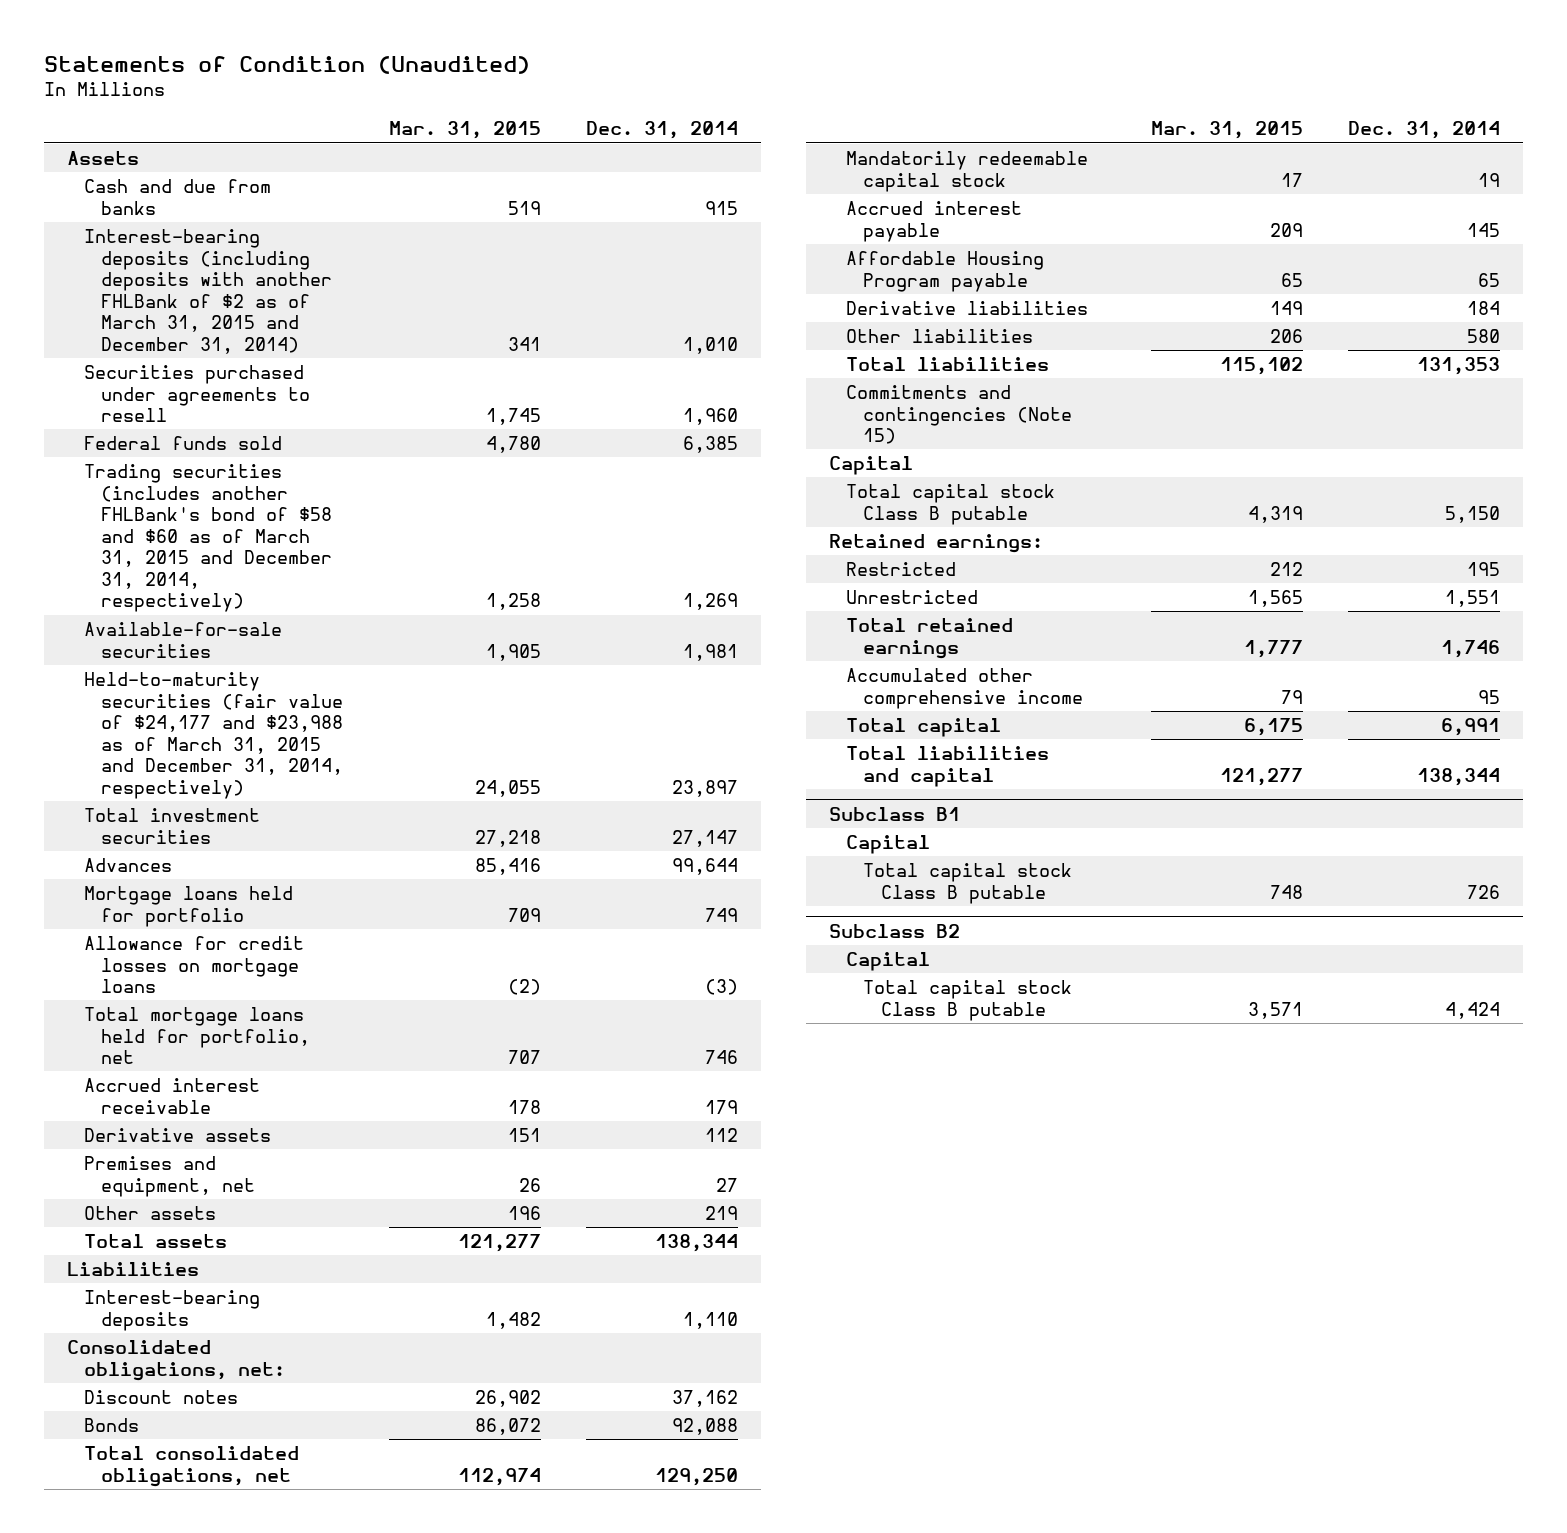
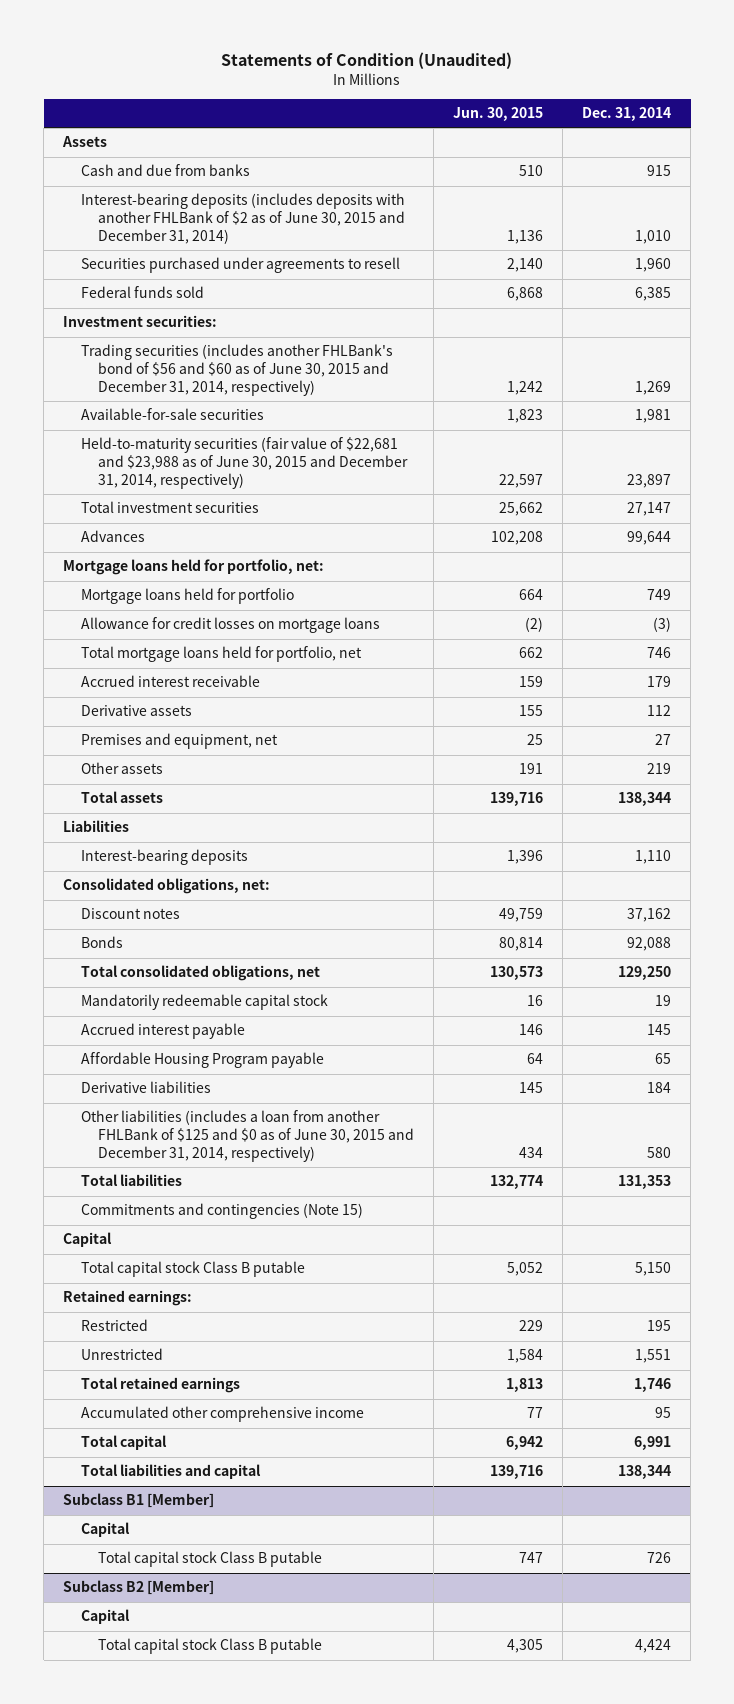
[388,121,541,140] Mar. 31, 2015 -> none
none -> [453,107,544,122] Jun. 30, 2015
[83,228,333,354] Interest-bearing deposits (including deposits with another FHLBank of $2 as of March 31, 2015 and December 31, 2014) -> [80,193,406,245] Interest-bearing deposits (includes deposits with another FHLBank of $2 as of June 30, 2015 and December 31, 2014)
none -> [63,315,218,328] Investment securities:
[83,463,333,613] Trading securities (includes another FHLBank's bond of $58 and $60 as of March 31, 2015 and December 31, 2014, respectively) -> [80,344,393,397] Trading securities (includes another FHLBank's bond of $56 and $60 as of June 30, 2015 and December 31, 2014, respectively)
[83,671,344,799] Held-to-maturity securities (fair value of $24,177 and $23,988 as of March 31, 2015 and December 31, 2014, respectively) -> [80,437,409,490] Held-to-maturity securities (fair value of $22,681 and $23,988 as of June 30, 2015 and December 31, 2014, respectively)
none -> [63,559,325,576] Mortgage loans held for portfolio, net:
[845,328,1033,343] Other liabilities -> [80,1110,415,1163] Other liabilities (includes a loan from another FHLBank of $125 and $0 as of June 30, 2015 and December 31, 2014, respectively)
[828,806,960,821] Subclass B1 -> [63,1493,215,1509] Subclass B1 [Member]
[828,923,960,938] Subclass B2 -> [63,1580,215,1596] Subclass B2 [Member]

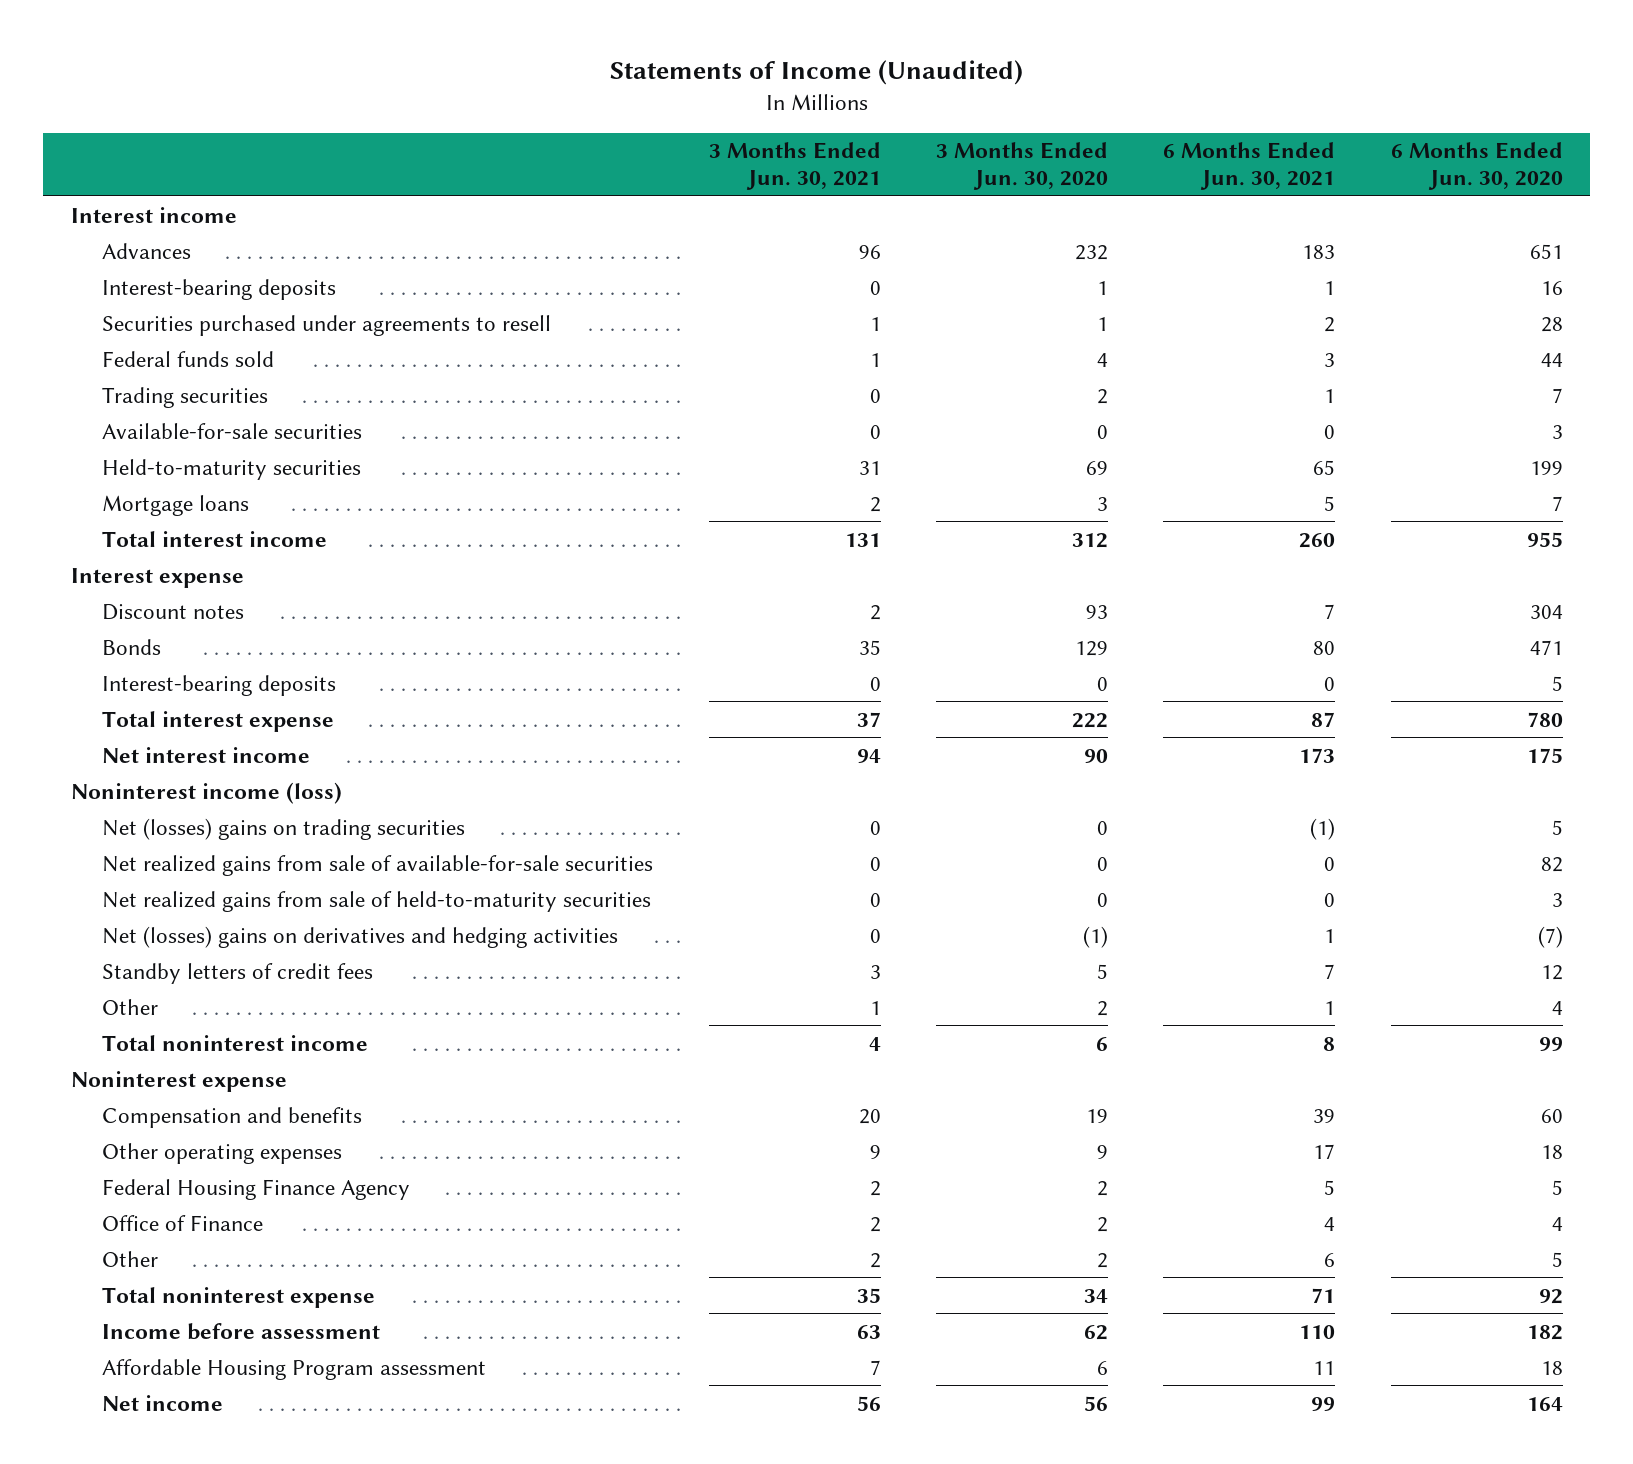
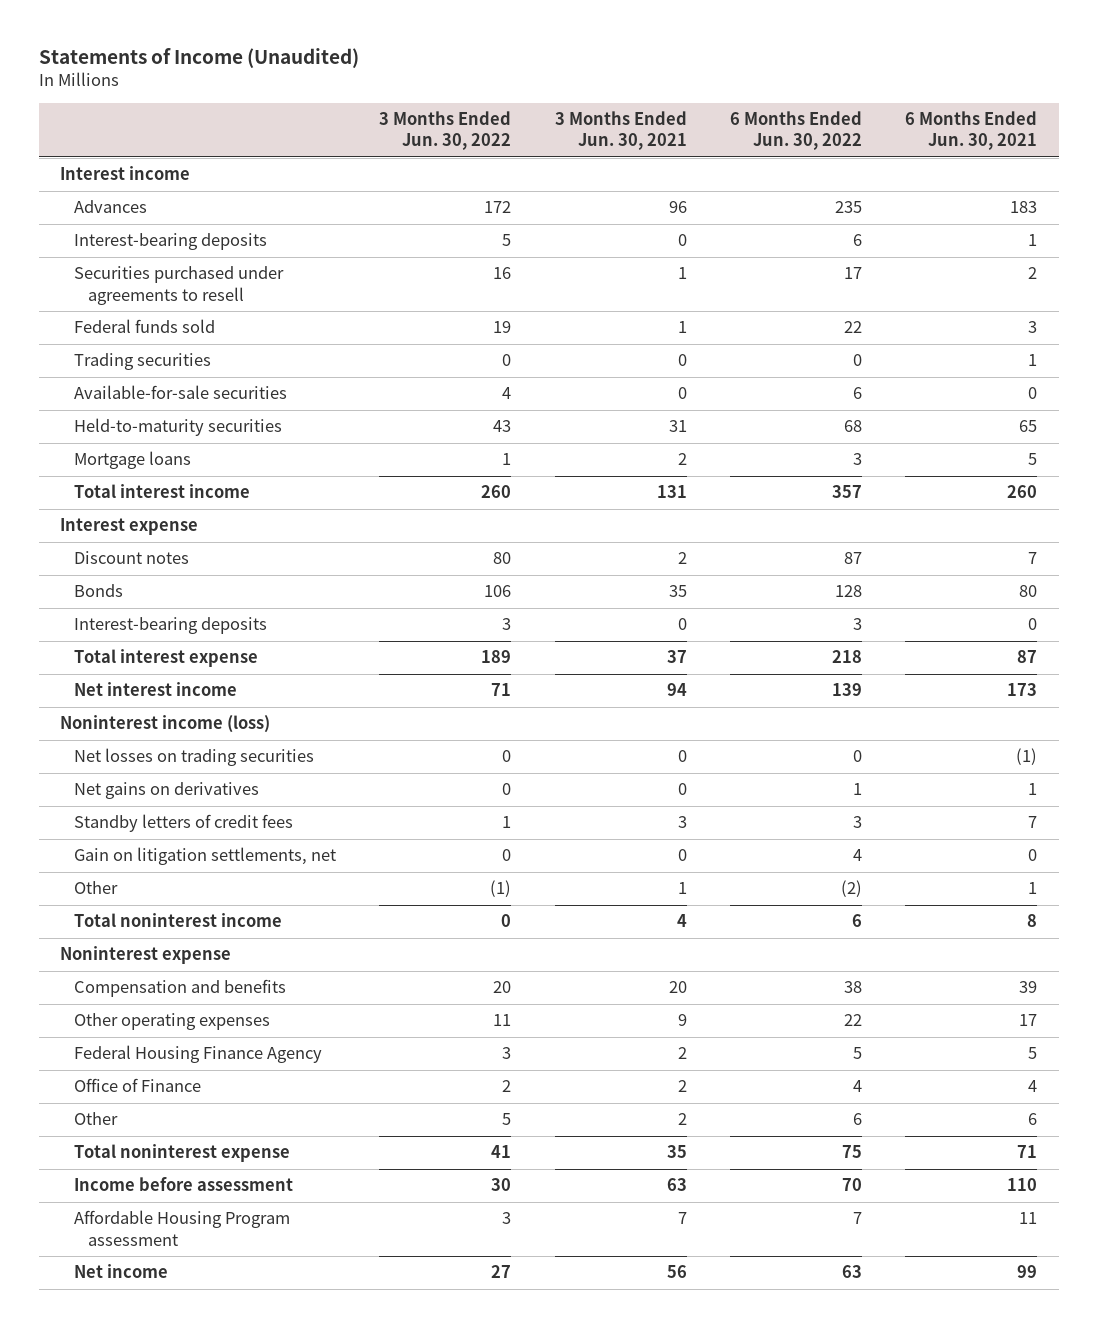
[935,142,1108,191] 3 Months Ended Jun. 30, 2020 -> none
[1390,142,1563,191] 6 Months Ended Jun. 30, 2020 -> none
none -> [379,111,512,151] 3 Months Ended Jun. 30, 2022
none -> [729,111,862,151] 6 Months Ended Jun. 30, 2022
[102,854,654,876] Net realized gains from sale of available-for-sale securities -> none
[102,890,652,912] Net realized gains from sale of held-to-maturity securities -> none
[102,817,466,840] Net (losses) gains on trading securities -> [74,748,315,767] Net losses on trading securities
[102,925,619,948] Net (losses) gains on derivatives and hedging activities -> [74,782,260,800] Net gains on derivatives
none -> [74,847,337,866] Gain on litigation settlements, net

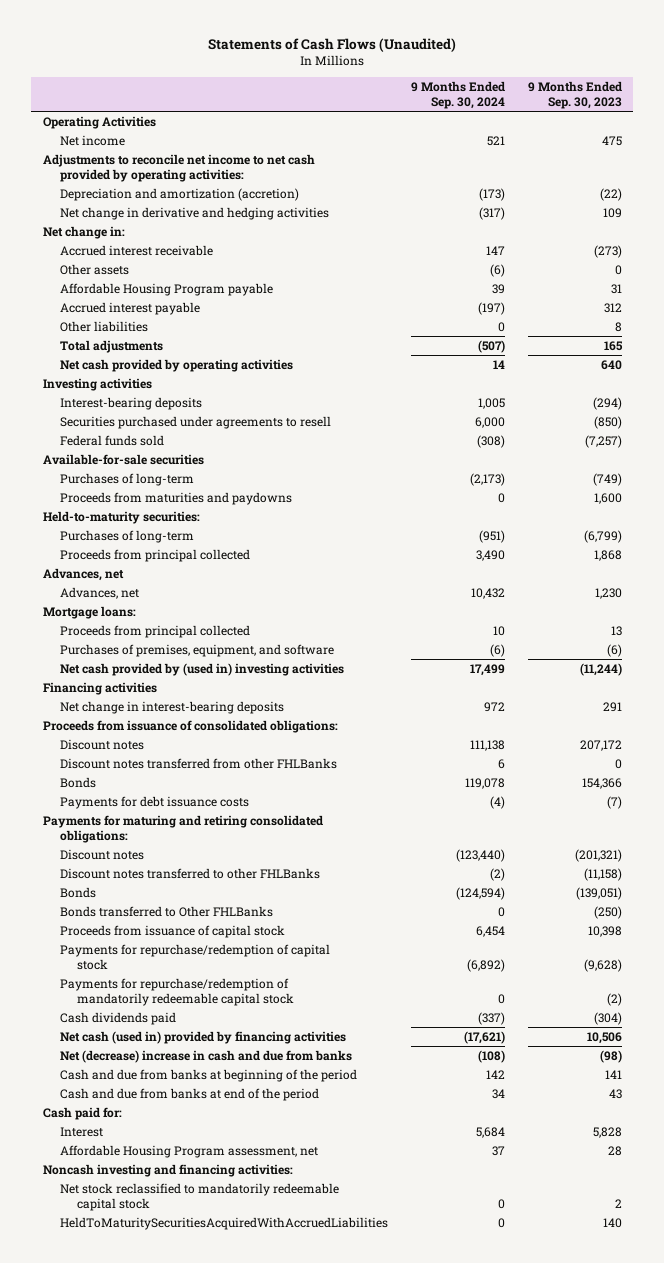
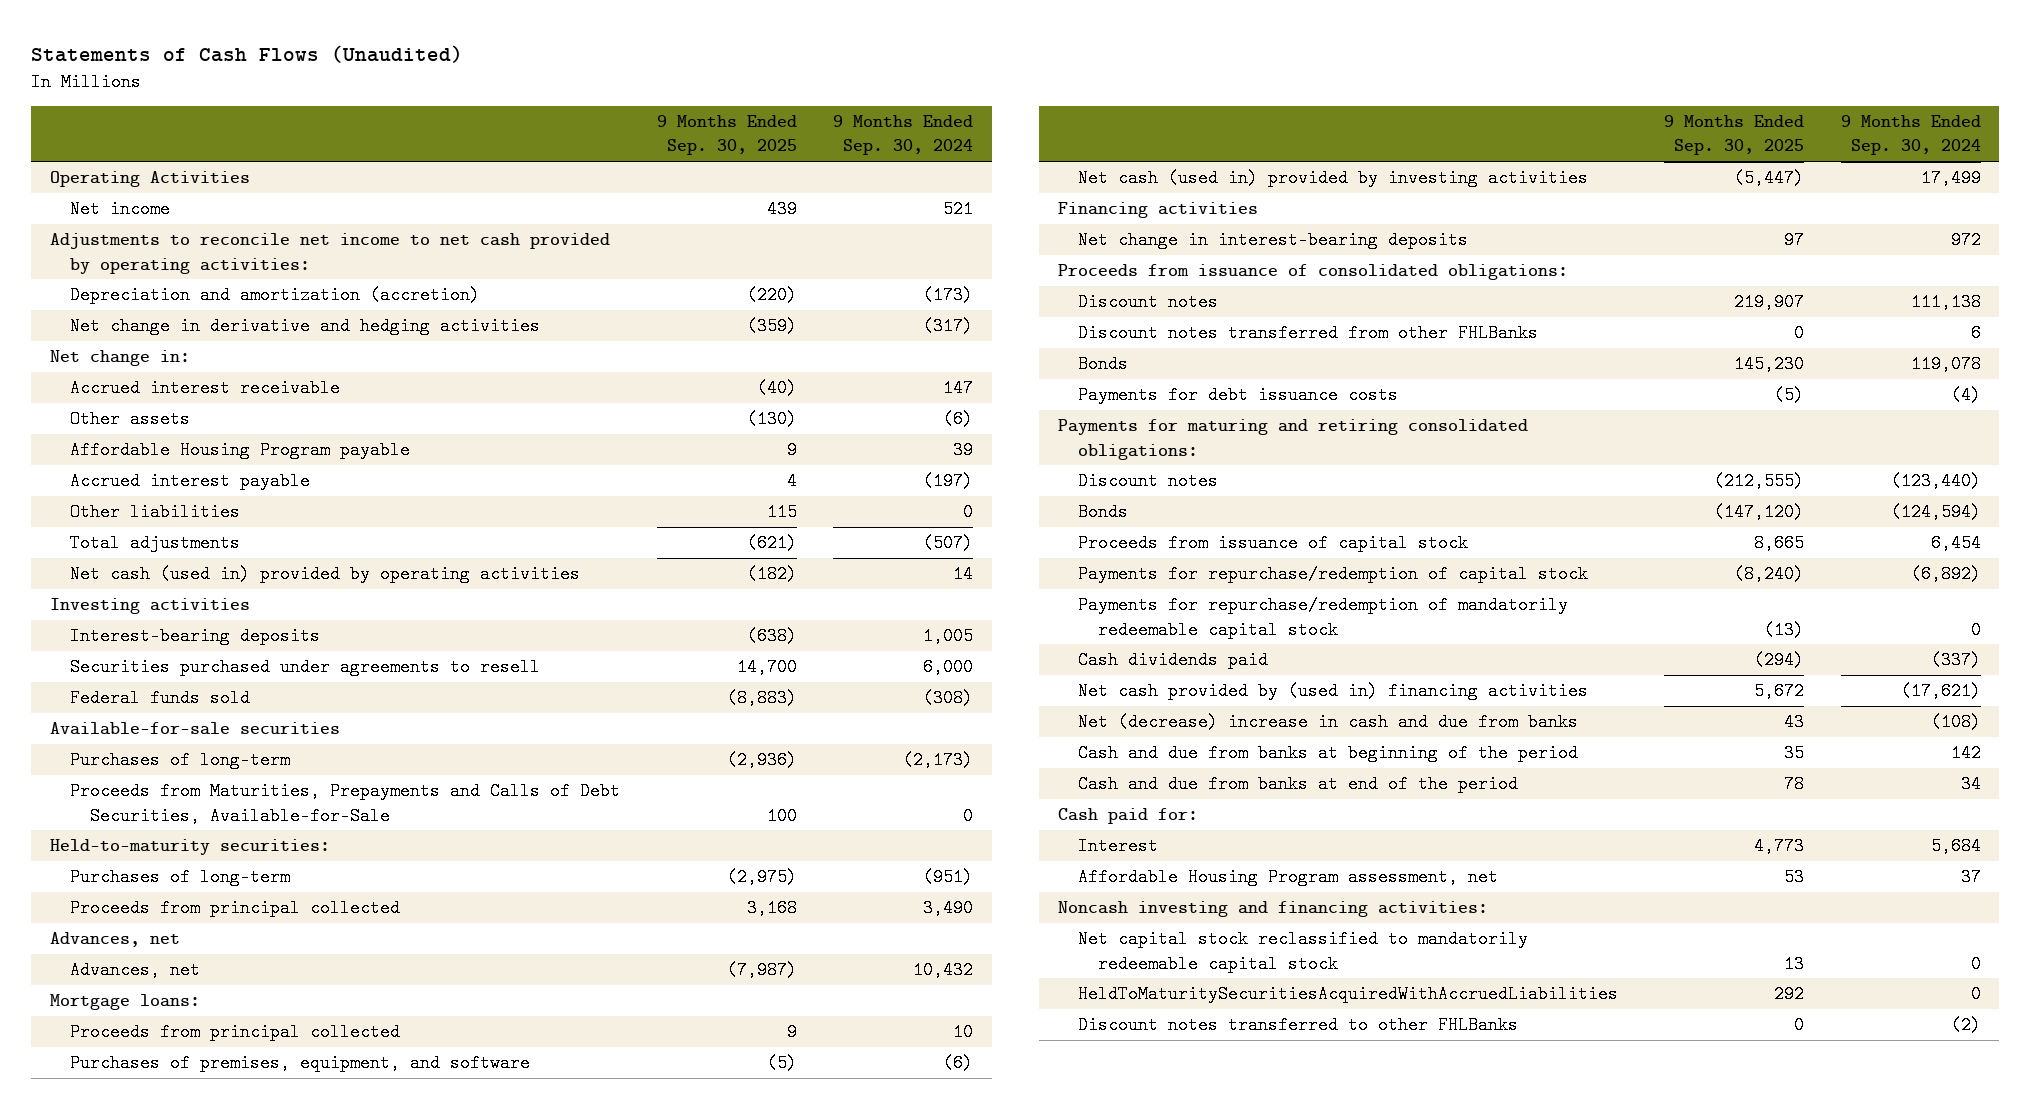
[527,80,622,109] 9 Months Ended Sep. 30, 2023 -> none
none -> [656,114,797,156] 9 Months Ended Sep. 30, 2025
[59,358,293,372] Net cash provided by operating activities -> [69,565,580,584] Net cash (used in) provided by operating activities
[59,491,292,505] Proceeds from maturities and paydowns -> [69,782,620,825] Proceeds from Maturities, Prepayments and Calls of Debt Securities, Available-for-Sale
[59,662,344,676] Net cash provided by (used in) investing activities -> [1077,169,1588,188] Net cash (used in) provided by investing activities
[59,905,273,917] Bonds transferred to Other FHLBanks -> none
[59,1030,346,1044] Net cash (used in) provided by financing activities -> [1077,682,1588,701] Net cash provided by (used in) financing activities
[59,1182,339,1211] Net stock reclassified to mandatorily redeemable capital stock -> [1077,930,1528,973] Net capital stock reclassified to mandatorily redeemable capital stock
[59,867,320,879] Discount notes transferred to other FHLBanks -> [1077,1016,1518,1035] Discount notes transferred to other FHLBanks

